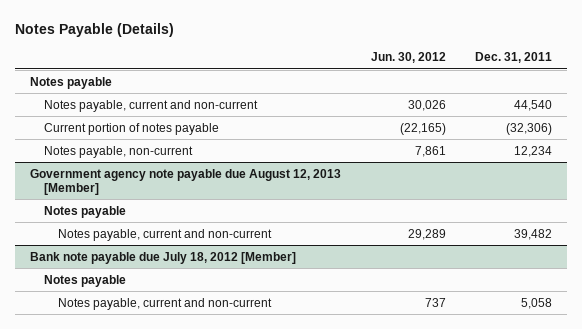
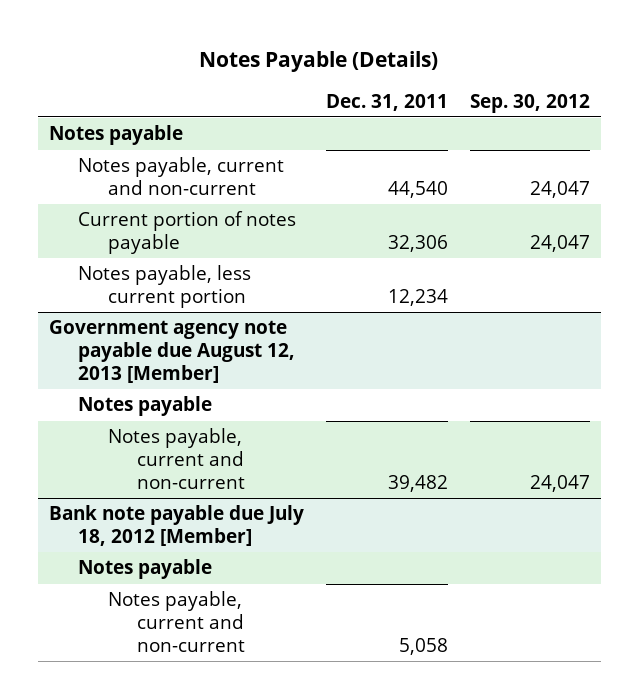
[370,52,446,64] Jun. 30, 2012 -> none
none -> [469,93,590,113] Sep. 30, 2012
[506,122,553,135] (32,306) -> [387,235,448,253] 32,306
[43,145,193,158] Notes payable, non-current -> [78,265,252,309] Notes payable, less current portion

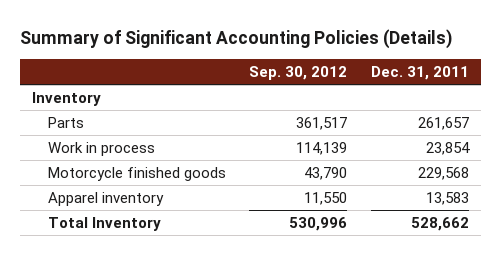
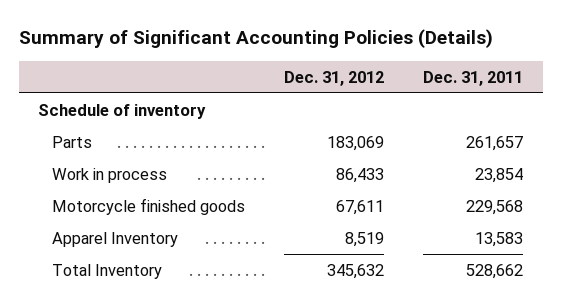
[249,65,348,80] Sep. 30, 2012 -> none
none -> [284,70,385,86] Dec. 31, 2012
[32,92,102,107] Inventory -> [38,103,207,119] Schedule of inventory
[47,192,164,207] Apparel inventory -> [51,231,178,247] Apparel Inventory

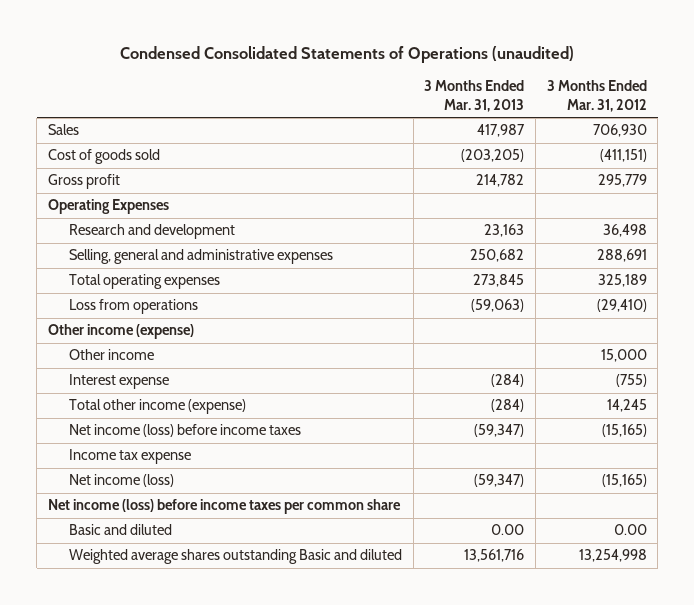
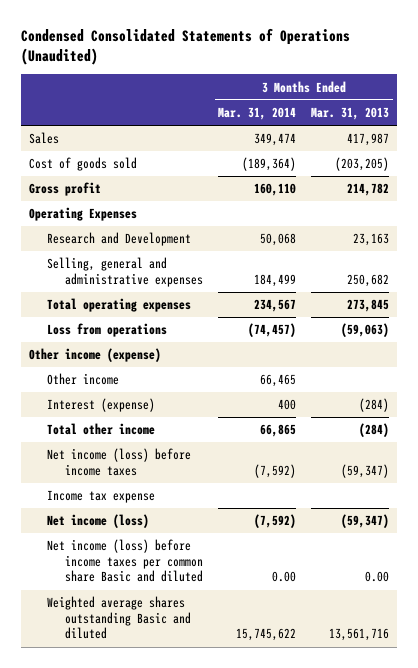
[120,46,575,64] Condensed Consolidated Statements of Operations (unaudited) -> [21,28,351,66] Condensed Consolidated Statements of Operations (Unaudited)
[546,80,647,112] 3 Months Ended Mar. 31, 2012 -> none
none -> [218,106,297,120] Mar. 31, 2014
[68,224,235,240] Research and development -> [47,232,192,247] Research and Development
[68,374,169,390] Interest expense -> [47,398,156,413] Interest (expense)
[68,399,246,415] Total other income (expense) -> [47,423,156,436] Total other income
[47,499,401,515] Net income (loss) before income taxes per common share -> none
[68,524,172,536] Basic and diluted -> [47,539,204,583] Net income (loss) before income taxes per common share Basic and diluted

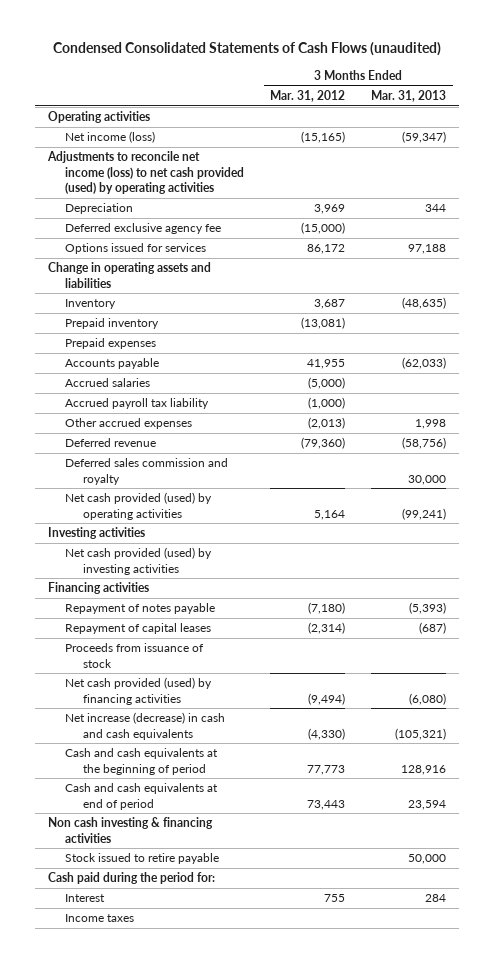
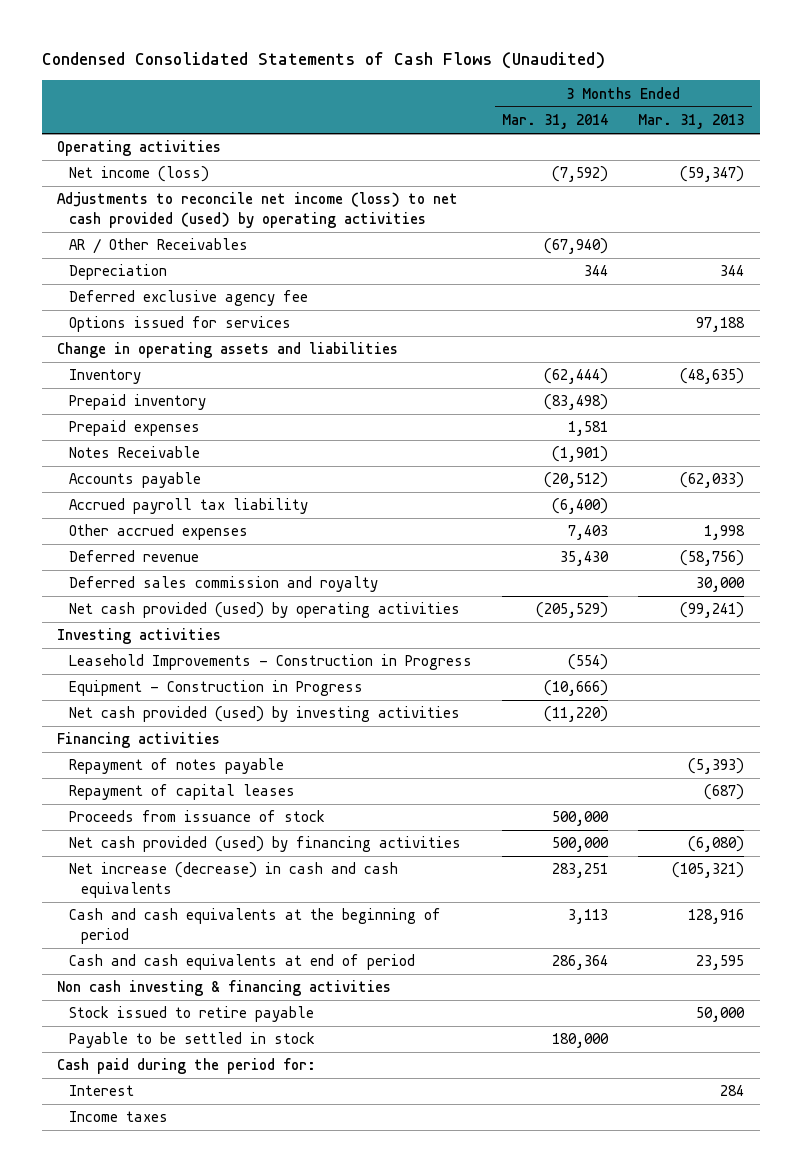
[53,42,442,57] Condensed Consolidated Statements of Cash Flows (unaudited) -> [42,52,606,70] Condensed Consolidated Statements of Cash Flows (Unaudited)
[270,89,346,102] Mar. 31, 2012 -> none
none -> [502,114,609,130] Mar. 31, 2014
none -> [69,238,249,255] AR / Other Receivables
none -> [69,446,201,459] Notes Receivable
[65,378,151,388] Accrued salaries -> none
none -> [69,654,473,671] Leasehold Improvements - Construction in Progress
none -> [69,680,364,697] Equipment - Construction in Progress
[408,799,447,810] 23,594 -> [696,955,745,971] 23,595
none -> [69,1032,316,1049] Payable to be settled in stock

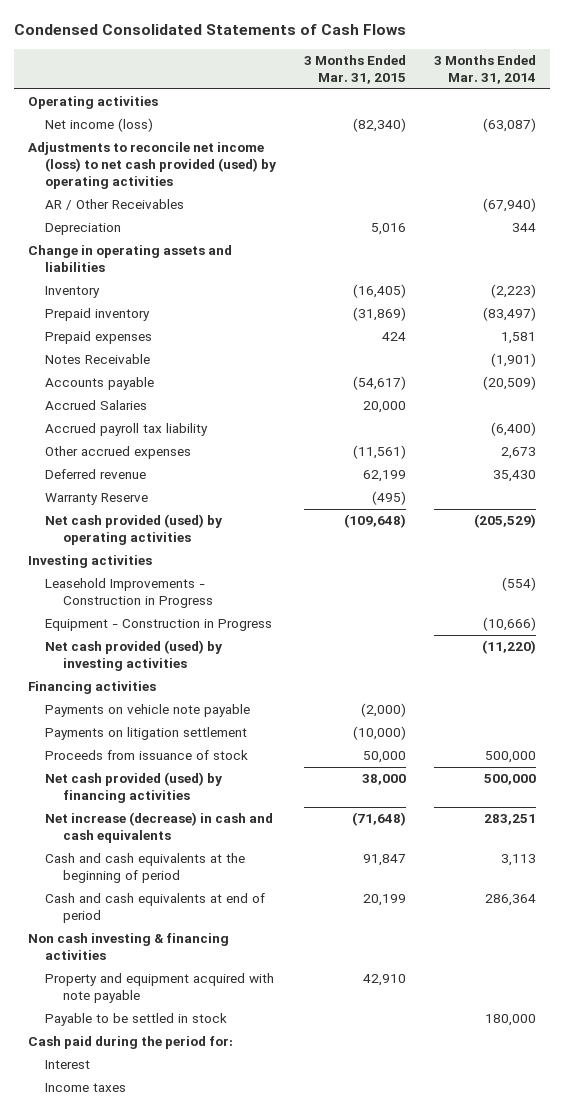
[42,52,606,70] Condensed Consolidated Statements of Cash Flows (Unaudited) -> [13,24,406,36] Condensed Consolidated Statements of Cash Flows
[638,114,745,130] Mar. 31, 2013 -> none
none -> [303,55,406,84] 3 Months Ended Mar. 31, 2015
[552,166,609,183] (7,592) -> [482,118,536,133] (63,087)
[69,290,309,307] Deferred exclusive agency fee -> none
[69,316,292,333] Options issued for services -> none
[544,368,609,385] (62,444) -> [490,284,536,299] (2,223)
[544,394,609,411] (83,498) -> [482,307,536,322] (83,497)
[544,472,609,489] (20,512) -> [482,376,536,391] (20,509)
none -> [45,400,148,411] Accrued Salaries
[568,525,609,541] 7,403 -> [500,447,536,460] 2,673
[69,576,379,593] Deferred sales commission and royalty -> none
none -> [45,493,149,506] Warranty Reserve
[69,758,285,775] Repayment of notes payable -> none
[69,784,296,801] Repayment of capital leases -> none
none -> [45,704,251,718] Payments on vehicle note payable
none -> [45,727,248,741] Payments on litigation settlement
[69,1006,315,1023] Stock issued to retire payable -> none
none -> [45,973,275,1004] Property and equipment acquired with note payable

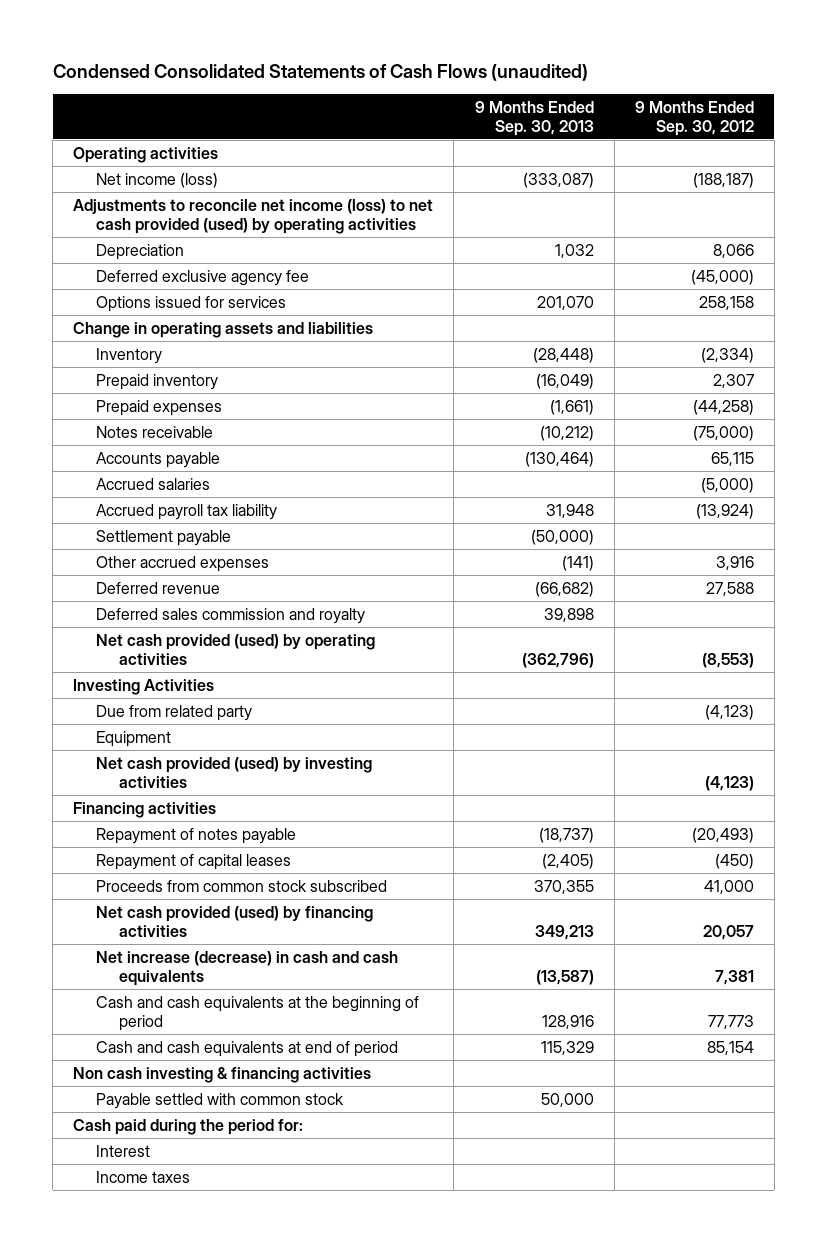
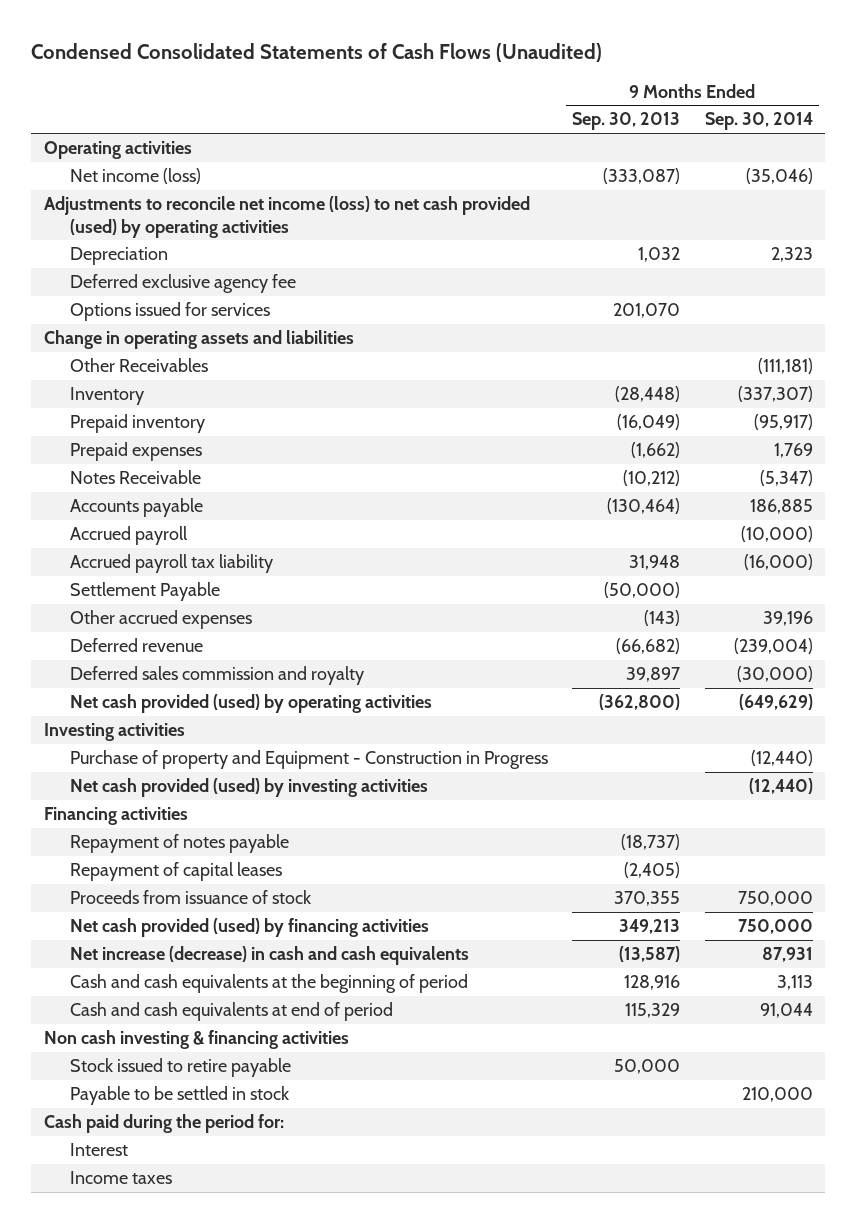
[52,63,588,81] Condensed Consolidated Statements of Cash Flows (unaudited) -> [31,43,603,63] Condensed Consolidated Statements of Cash Flows (Unaudited)
[634,100,754,136] 9 Months Ended Sep. 30, 2012 -> none
none -> [704,112,813,131] Sep. 30, 2014
none -> [69,358,208,373] Other Receivables
[549,399,594,415] (1,661) -> [631,442,681,459] (1,662)
[95,425,213,438] Notes receivable -> [69,470,201,485] Notes Receivable
[95,477,210,490] Accrued salaries -> none
none -> [69,526,188,546] Accrued payroll
[95,529,231,546] Settlement payable -> [69,582,220,602] Settlement Payable
[561,555,594,571] (141) -> [644,610,681,627] (143)
[95,704,252,721] Due from related party -> none
[543,607,594,622] 39,898 -> [626,667,681,683] 39,897
[521,653,594,669] (362,796) -> [599,694,681,711] (362,800)
[73,678,215,695] Investing Activities -> [43,723,185,742] Investing activities
[95,730,171,747] Equipment -> [69,750,548,770] Purchase of property and Equipment - Construction in Progress
[95,879,387,892] Proceeds from common stock subscribed -> [69,890,311,905] Proceeds from issuance of stock
[95,1092,344,1109] Payable settled with common stock -> none
none -> [69,1058,291,1078] Stock issued to retire payable
none -> [69,1086,289,1106] Payable to be settled in stock

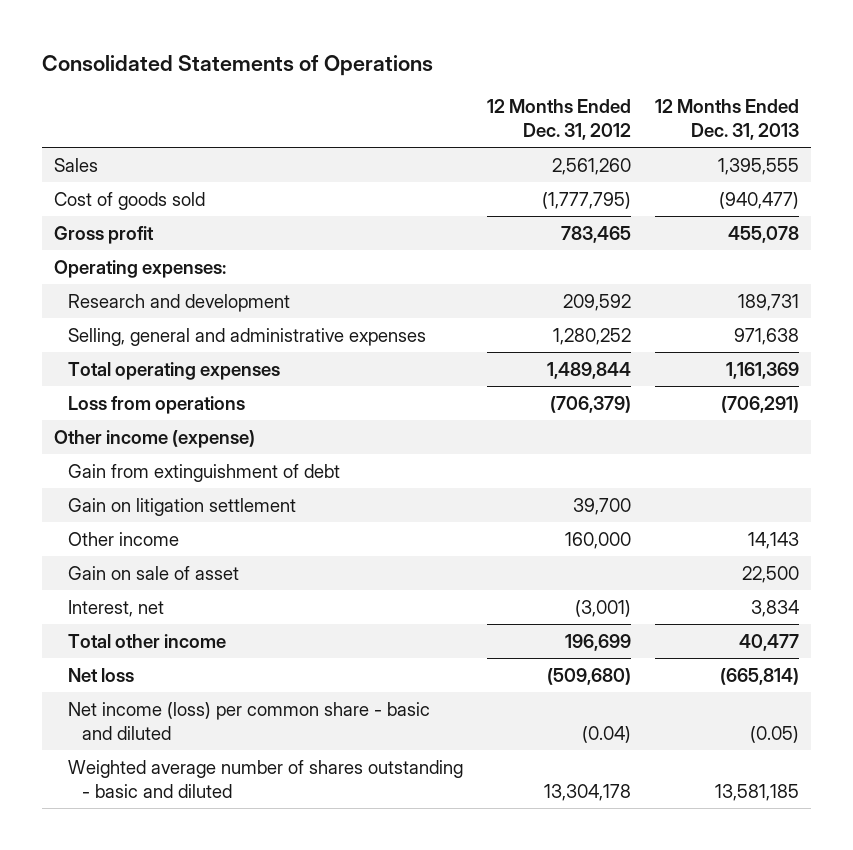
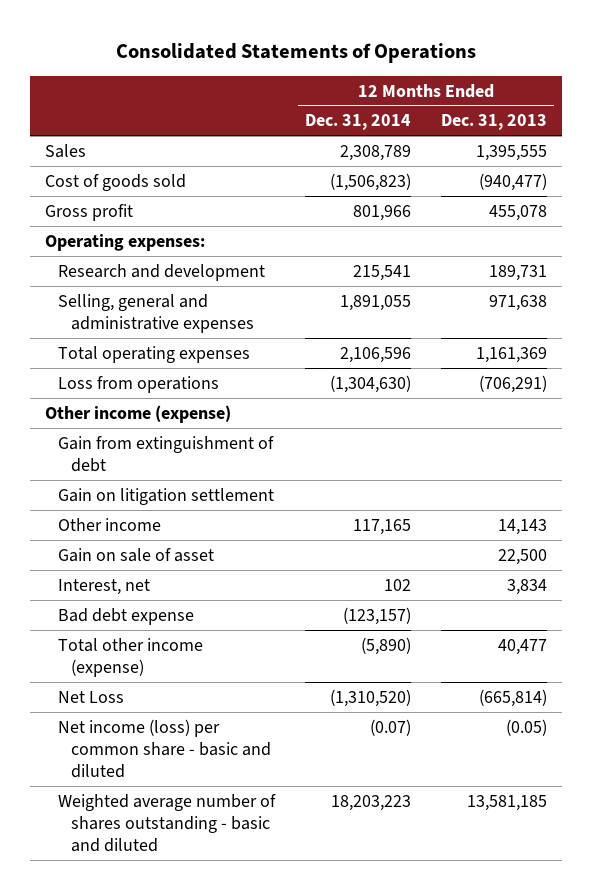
[487,99,632,141] 12 Months Ended Dec. 31, 2012 -> none
none -> [305,114,412,131] Dec. 31, 2014
none -> [58,607,195,625] Bad debt expense
[68,633,227,648] Total other income -> [58,637,204,677] Total other income (expense)
[68,667,135,682] Net loss -> [58,690,125,703] Net Loss

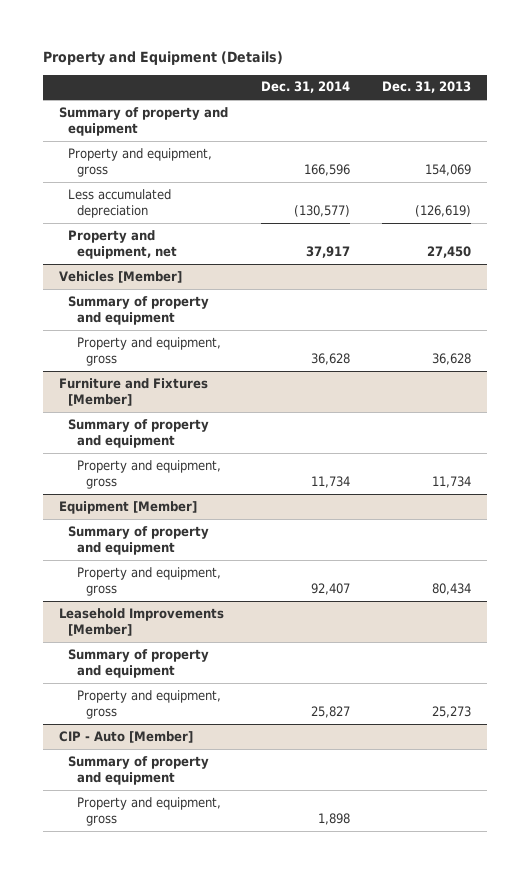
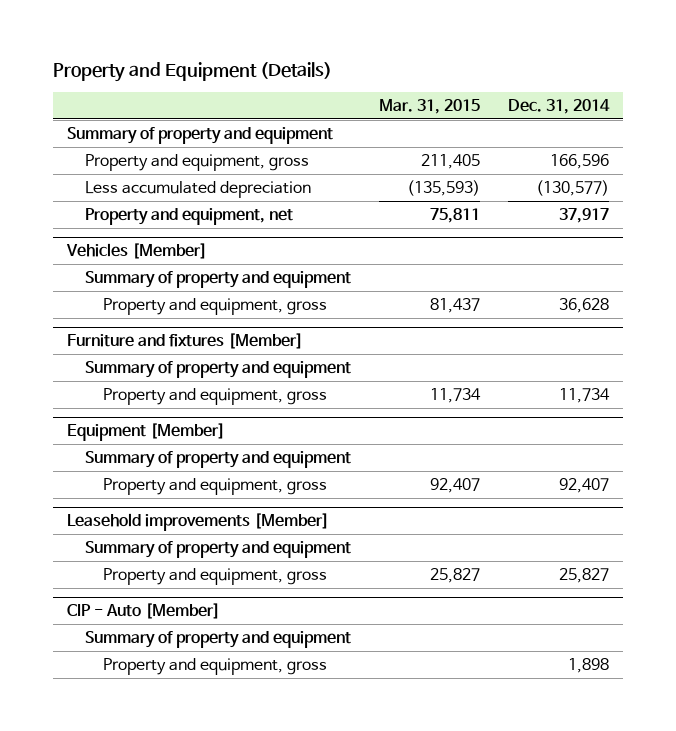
[382,81,472,94] Dec. 31, 2013 -> none
none -> [378,98,480,114] Mar. 31, 2015
[59,377,209,406] Furniture and Fixtures [Member] -> [66,333,303,350] Furniture and fixtures [Member]
[59,607,225,636] Leasehold Improvements [Member] -> [66,513,329,532] Leasehold improvements [Member]

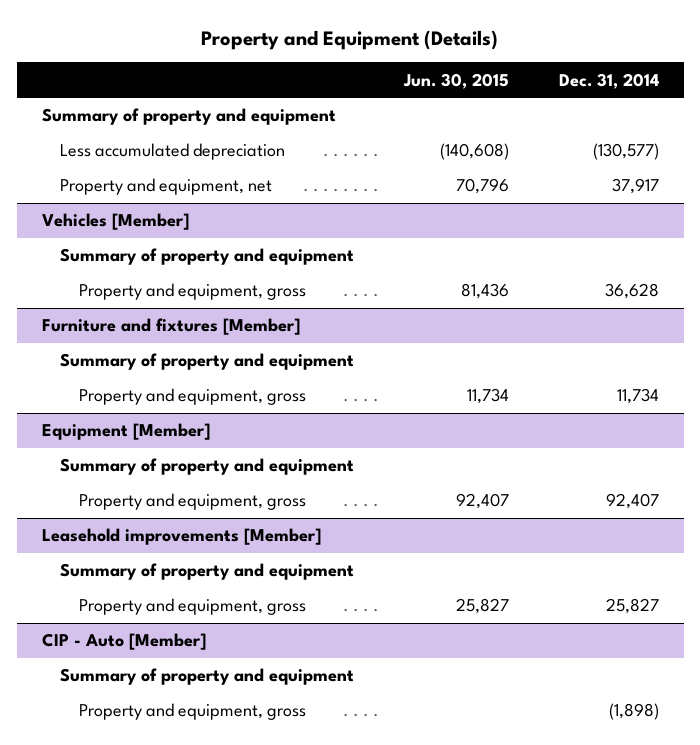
[378,98,480,114] Mar. 31, 2015 -> none
none -> [402,72,509,89] Jun. 30, 2015
[84,154,309,172] Property and equipment, gross -> none
[567,658,609,674] 1,898 -> [608,703,659,721] (1,898)

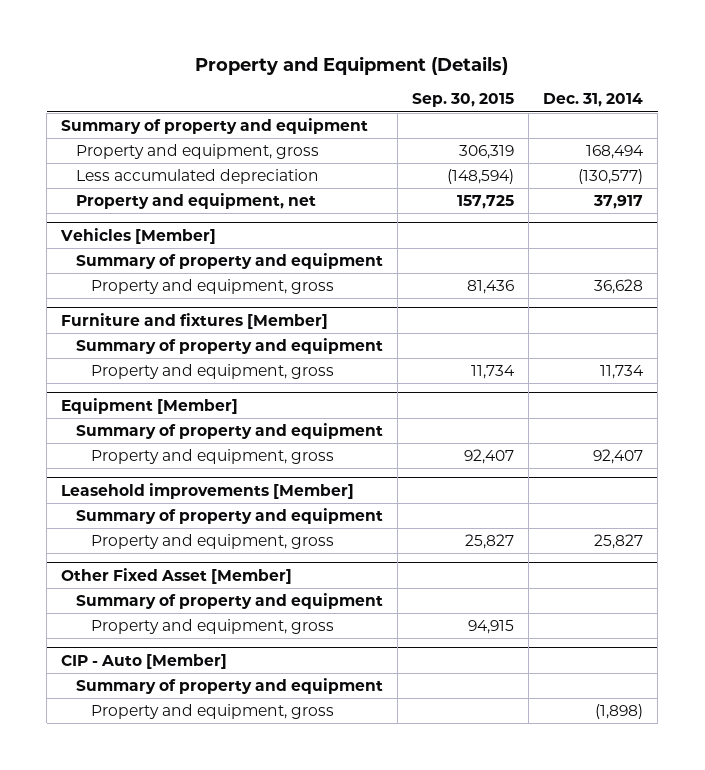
[402,72,509,89] Jun. 30, 2015 -> none
none -> [412,93,515,108] Sep. 30, 2015
none -> [76,143,320,159] Property and equipment, gross
none -> [61,567,293,584] Other Fixed Asset [Member]
none -> [76,592,384,609] Summary of property and equipment
none -> [91,618,335,634] Property and equipment, gross

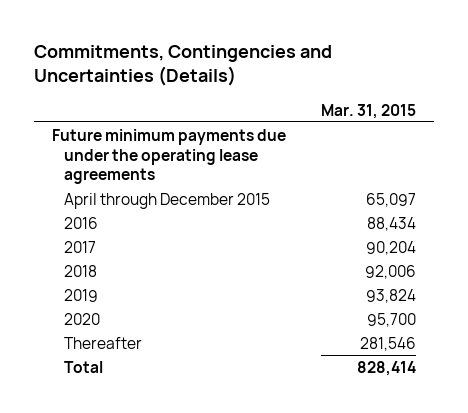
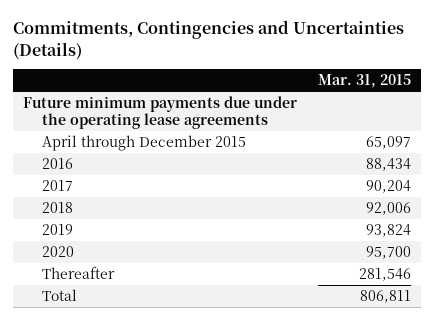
[356,360,416,376] 828,414 -> [359,290,411,304] 806,811

